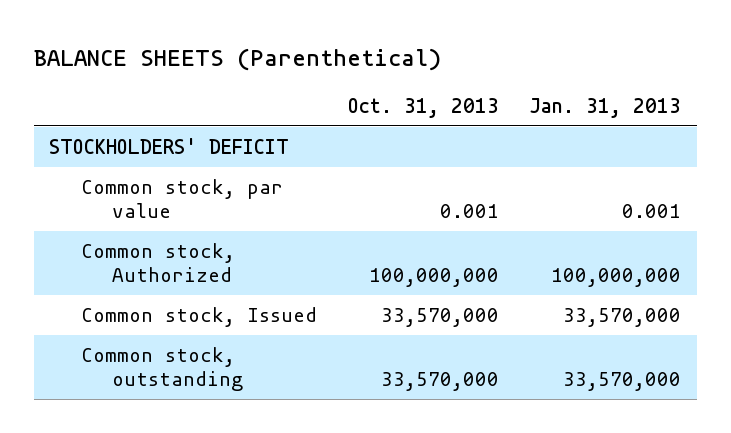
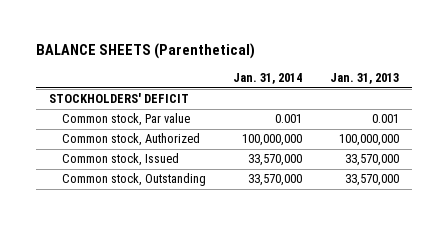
[347,97,499,118] Oct. 31, 2013 -> none
none -> [233,73,303,85] Jan. 31, 2014
[80,178,283,219] Common stock, par value -> [62,113,191,127] Common stock, Par value
[80,346,243,392] Common stock, outstanding -> [62,173,207,187] Common stock, Outstanding

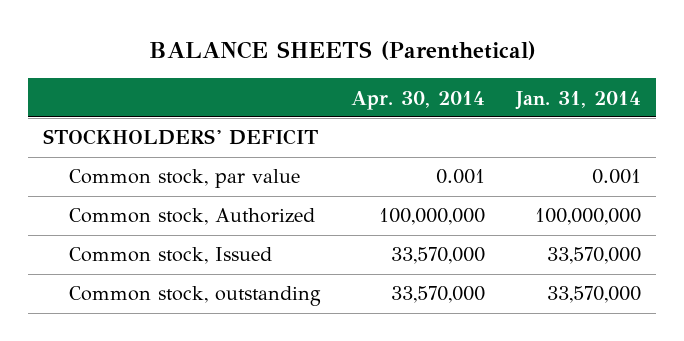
[329,73,399,85] Jan. 31, 2013 -> none
none -> [351,90,486,110] Apr. 30, 2014
[62,113,191,127] Common stock, Par value -> [68,169,300,189] Common stock, par value
[62,173,207,187] Common stock, Outstanding -> [68,286,321,307] Common stock, outstanding

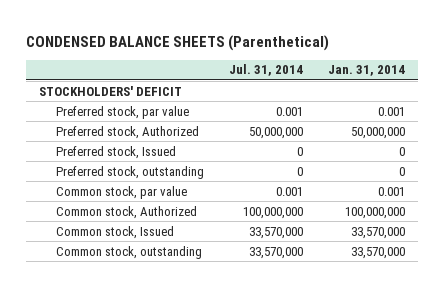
[148,41,536,61] BALANCE SHEETS (Parenthetical) -> [26,34,330,51] CONDENSED BALANCE SHEETS (Parenthetical)
[351,90,486,110] Apr. 30, 2014 -> none
none -> [229,64,304,77] Jul. 31, 2014
none -> [55,105,189,119] Preferred stock, par value
none -> [55,125,199,139] Preferred stock, Authorized
none -> [55,145,176,159] Preferred stock, Issued
none -> [55,165,204,179] Preferred stock, outstanding

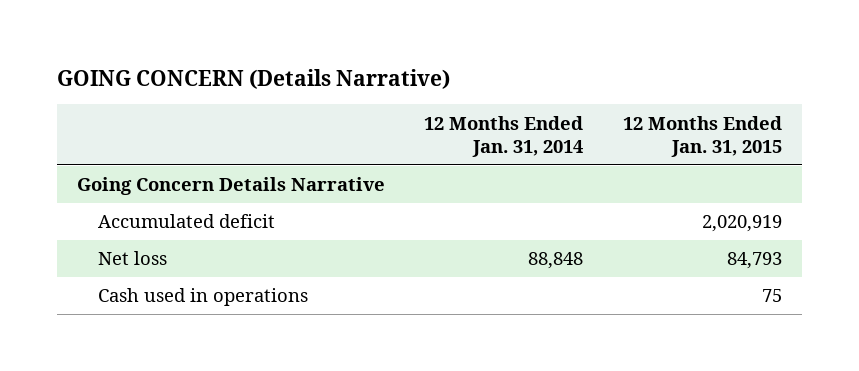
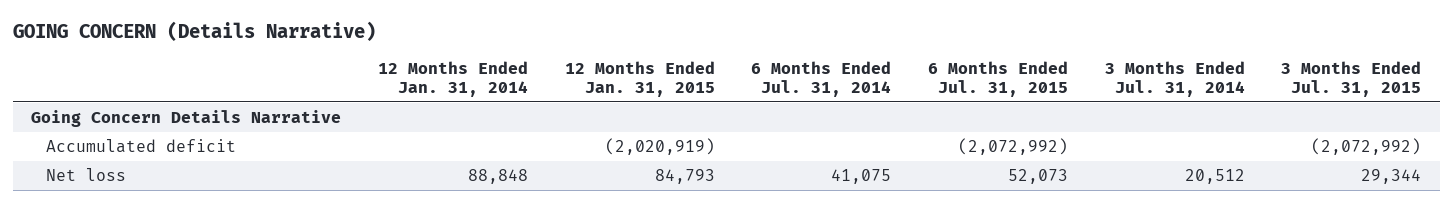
none -> [751,60,892,98] 6 Months Ended Jul. 31, 2014
none -> [927,60,1068,98] 6 Months Ended Jul. 31, 2015
none -> [1104,60,1245,98] 3 Months Ended Jul. 31, 2014
none -> [1281,60,1422,98] 3 Months Ended Jul. 31, 2015
[701,215,782,233] 2,020,919 -> [604,137,715,155] (2,020,919)
[98,288,309,307] Cash used in operations -> none

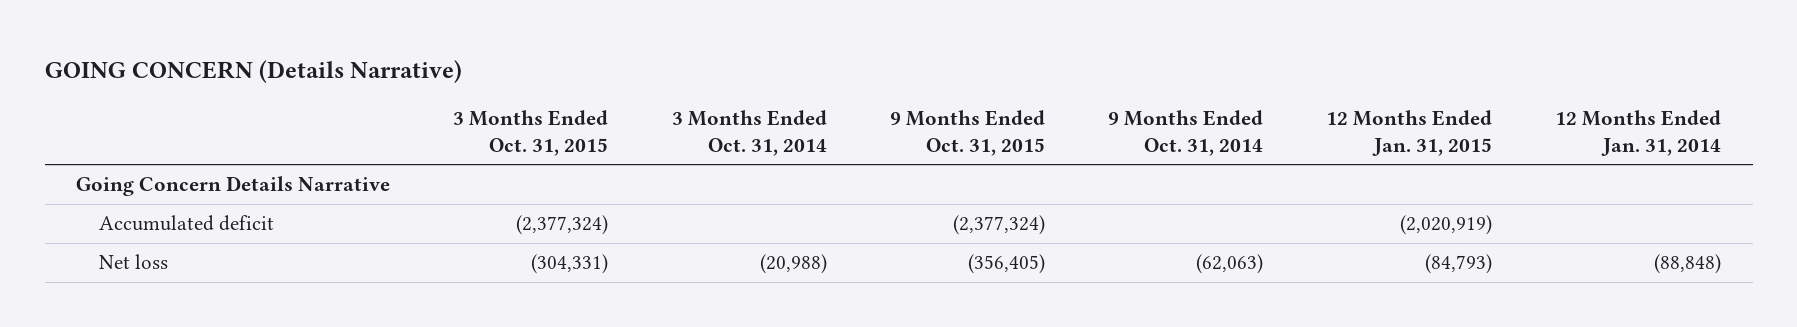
[751,60,892,98] 6 Months Ended Jul. 31, 2014 -> none
[927,60,1068,98] 6 Months Ended Jul. 31, 2015 -> none
[1104,60,1245,98] 3 Months Ended Jul. 31, 2014 -> none
[1281,60,1422,98] 3 Months Ended Jul. 31, 2015 -> none
none -> [453,110,609,156] 3 Months Ended Oct. 31, 2015
none -> [671,110,827,156] 3 Months Ended Oct. 31, 2014
none -> [889,110,1045,156] 9 Months Ended Oct. 31, 2015
none -> [1107,110,1263,156] 9 Months Ended Oct. 31, 2014
[467,168,528,184] 88,848 -> [1653,254,1721,275] (88,848)
[654,168,715,184] 84,793 -> [1424,254,1492,275] (84,793)

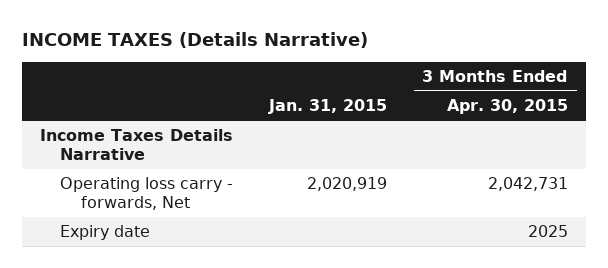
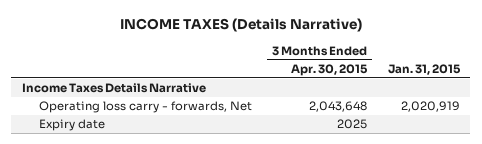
[487,177,568,192] 2,042,731 -> [309,101,368,113] 2,043,648

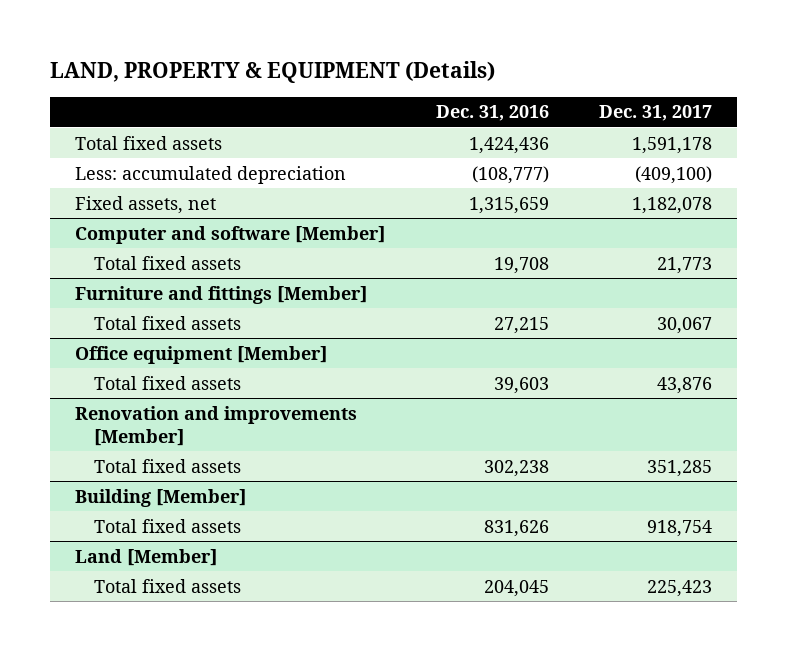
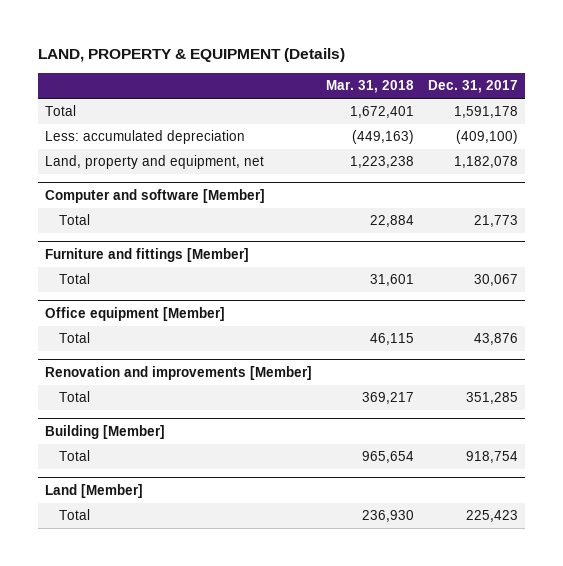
[435,105,549,122] Dec. 31, 2016 -> none
none -> [325,80,414,94] Mar. 31, 2018
[75,135,223,150] Total fixed assets -> [45,105,77,117] Total
[75,195,217,214] Fixed assets, net -> [45,155,265,170] Land, property and equipment, net
[94,255,242,270] Total fixed assets -> [58,214,90,226] Total
[94,315,242,330] Total fixed assets -> [58,273,90,285] Total
[94,375,242,390] Total fixed assets -> [58,332,90,344] Total
[94,458,242,473] Total fixed assets -> [58,391,90,403] Total
[94,518,242,533] Total fixed assets -> [58,450,90,462] Total
[94,578,242,593] Total fixed assets -> [58,509,90,521] Total

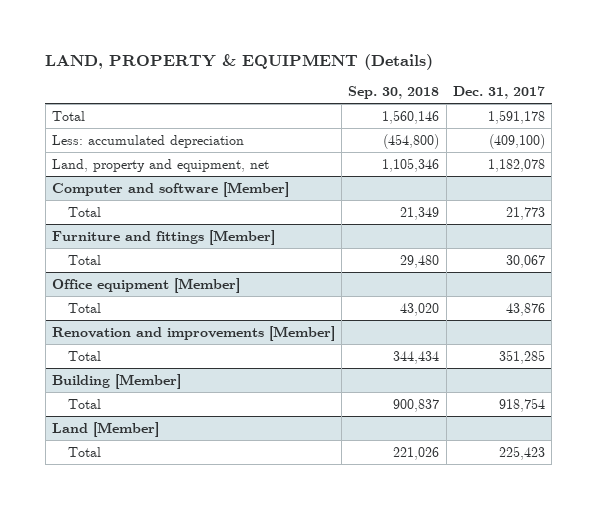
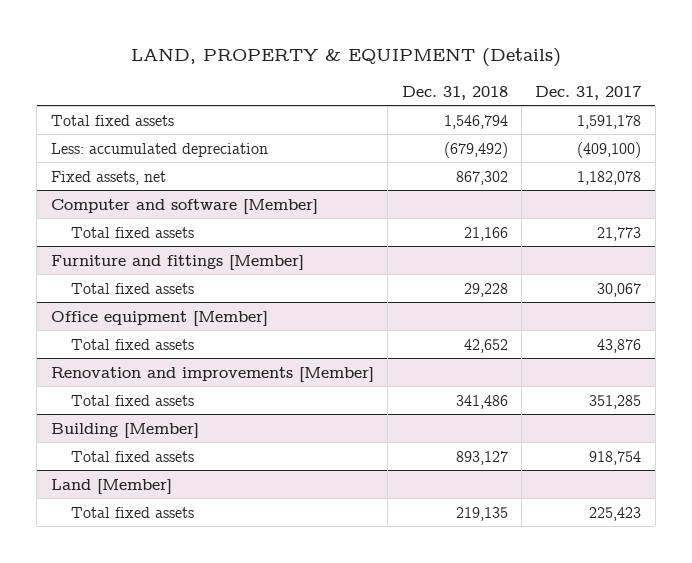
[348,86,440,100] Sep. 30, 2018 -> none
none -> [401,85,508,100] Dec. 31, 2018
[51,110,85,121] Total -> [50,114,174,126] Total fixed assets
[51,158,269,172] Land, property and equipment, net -> [50,170,166,185] Fixed assets, net
[67,206,101,217] Total -> [70,226,194,238] Total fixed assets
[67,254,101,265] Total -> [70,282,194,294] Total fixed assets
[67,302,101,313] Total -> [70,338,194,350] Total fixed assets
[67,350,101,361] Total -> [70,394,194,406] Total fixed assets
[67,398,101,409] Total -> [70,450,194,462] Total fixed assets
[67,446,101,457] Total -> [70,506,194,518] Total fixed assets

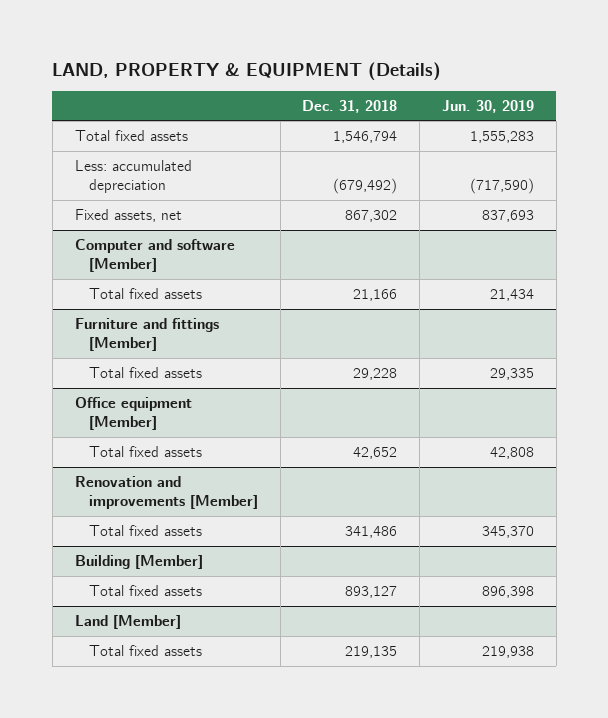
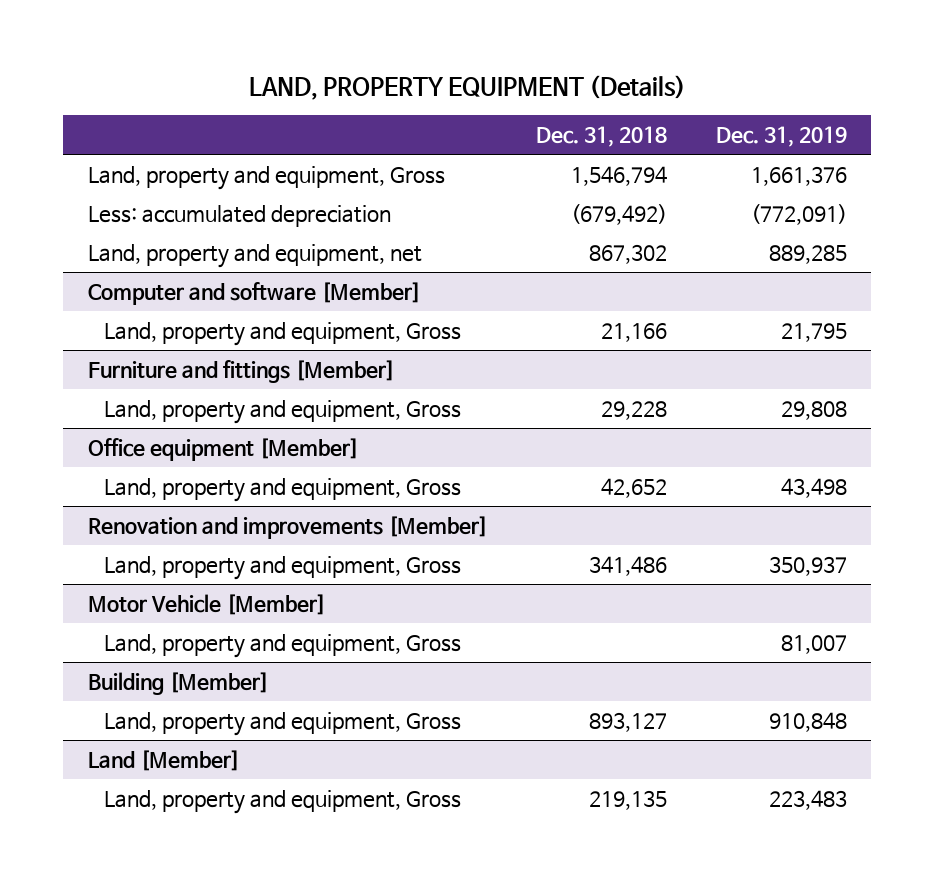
[52,61,442,81] LAND, PROPERTY & EQUIPMENT (Details) -> [249,74,687,100] LAND, PROPERTY EQUIPMENT (Details)
[441,99,534,113] Jun. 30, 2019 -> none
none -> [716,125,848,147] Dec. 31, 2019
[74,129,188,141] Total fixed assets -> [87,165,445,190] Land, property and equipment, Gross
[74,208,182,222] Fixed assets, net -> [87,243,422,268] Land, property and equipment, net
[88,287,202,299] Total fixed assets -> [104,321,462,346] Land, property and equipment, Gross
[88,366,202,378] Total fixed assets -> [104,399,462,424] Land, property and equipment, Gross
[88,445,202,457] Total fixed assets -> [104,477,462,502] Land, property and equipment, Gross
[88,524,202,536] Total fixed assets -> [104,555,462,580] Land, property and equipment, Gross
none -> [87,593,326,615] Motor Vehicle [Member]
none -> [104,633,462,658] Land, property and equipment, Gross
[88,584,202,596] Total fixed assets -> [104,711,462,736] Land, property and equipment, Gross
[88,644,202,656] Total fixed assets -> [104,789,462,814] Land, property and equipment, Gross

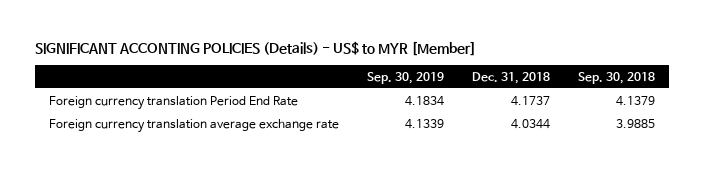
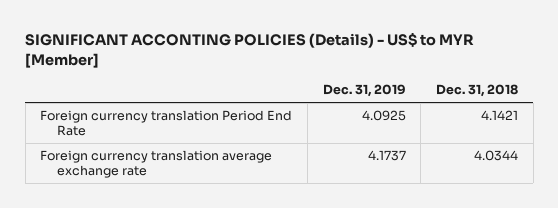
[367,71,445,84] Sep. 30, 2019 -> none
[578,71,656,84] Sep. 30, 2018 -> none
none -> [322,84,406,98] Dec. 31, 2019
[511,95,551,106] 4.1737 -> [481,110,519,121] 4.1421

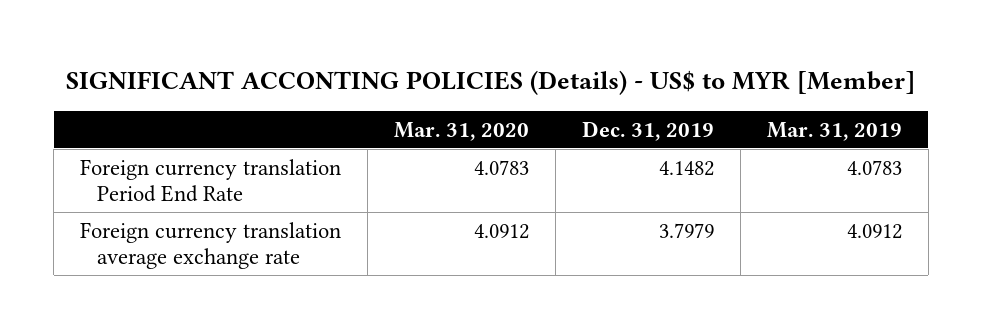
[436,84,519,98] Dec. 31, 2018 -> none
none -> [394,121,530,141] Mar. 31, 2020
none -> [767,121,903,141] Mar. 31, 2019
[361,110,406,122] 4.0925 -> [659,160,715,176] 4.1482
[367,150,406,162] 4.1737 -> [659,222,715,238] 3.7979

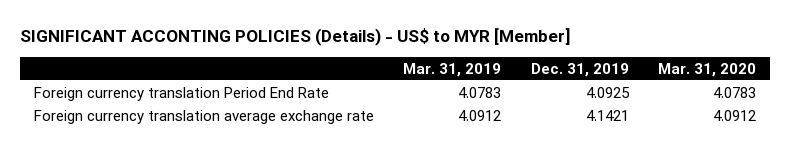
[659,160,715,176] 4.1482 -> [585,86,630,98] 4.0925
[659,222,715,238] 3.7979 -> [585,109,629,121] 4.1421

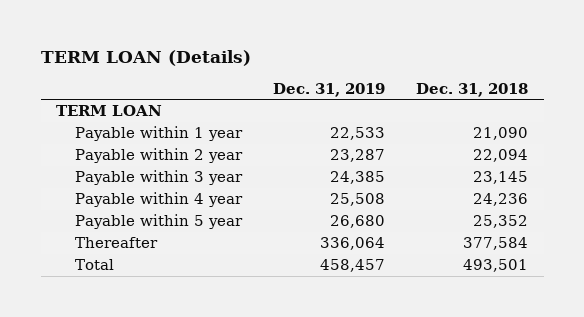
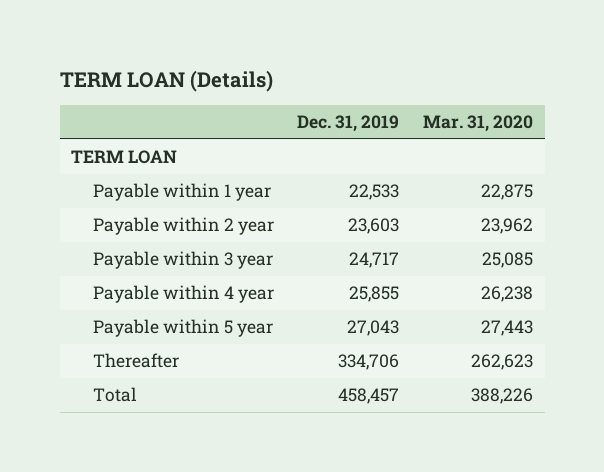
[416,82,529,97] Dec. 31, 2018 -> none
none -> [422,115,533,133] Mar. 31, 2020
[330,149,386,163] 23,287 -> [348,218,400,235] 23,603
[330,171,386,185] 24,385 -> [349,252,400,269] 24,717
[330,193,386,207] 25,508 -> [349,286,400,303] 25,855
[330,215,386,229] 26,680 -> [347,320,400,337] 27,043
[320,237,386,251] 336,064 -> [338,354,400,371] 334,706

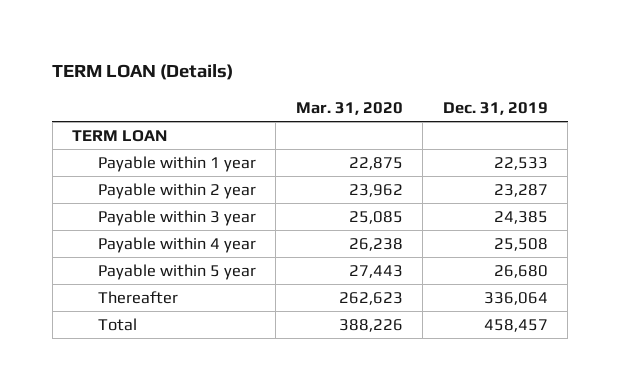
[348,218,400,235] 23,603 -> [493,184,548,198] 23,287
[349,252,400,269] 24,717 -> [493,211,548,225] 24,385
[349,286,400,303] 25,855 -> [493,238,548,252] 25,508
[347,320,400,337] 27,043 -> [493,265,548,279] 26,680
[338,354,400,371] 334,706 -> [483,292,548,306] 336,064

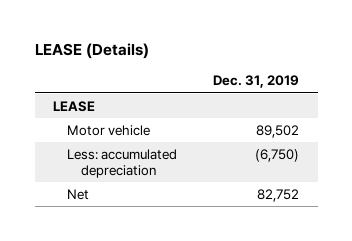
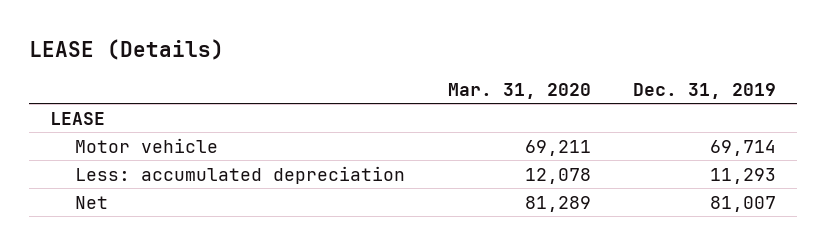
none -> [447,82,591,99] Mar. 31, 2020
[256,124,300,138] 89,502 -> [709,139,776,156] 69,714
[255,148,300,162] (6,750) -> [709,167,776,184] 11,293
[257,188,300,202] 82,752 -> [709,195,776,212] 81,007

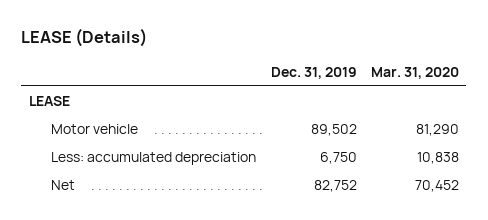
[524,139,591,156] 69,211 -> [416,124,460,137] 81,290
[709,139,776,156] 69,714 -> [310,124,357,137] 89,502
[524,167,591,184] 12,078 -> [417,152,460,165] 10,838
[709,167,776,184] 11,293 -> [319,152,357,165] 6,750
[524,195,591,212] 81,289 -> [415,180,460,193] 70,452
[709,195,776,212] 81,007 -> [313,180,357,193] 82,752

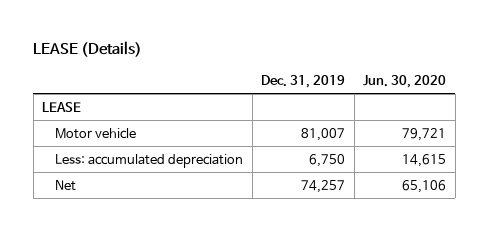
[371,66,460,79] Mar. 31, 2020 -> none
none -> [363,74,447,88] Jun. 30, 2020
[310,124,357,137] 89,502 -> [301,127,346,141] 81,007
[313,180,357,193] 82,752 -> [301,179,346,193] 74,257

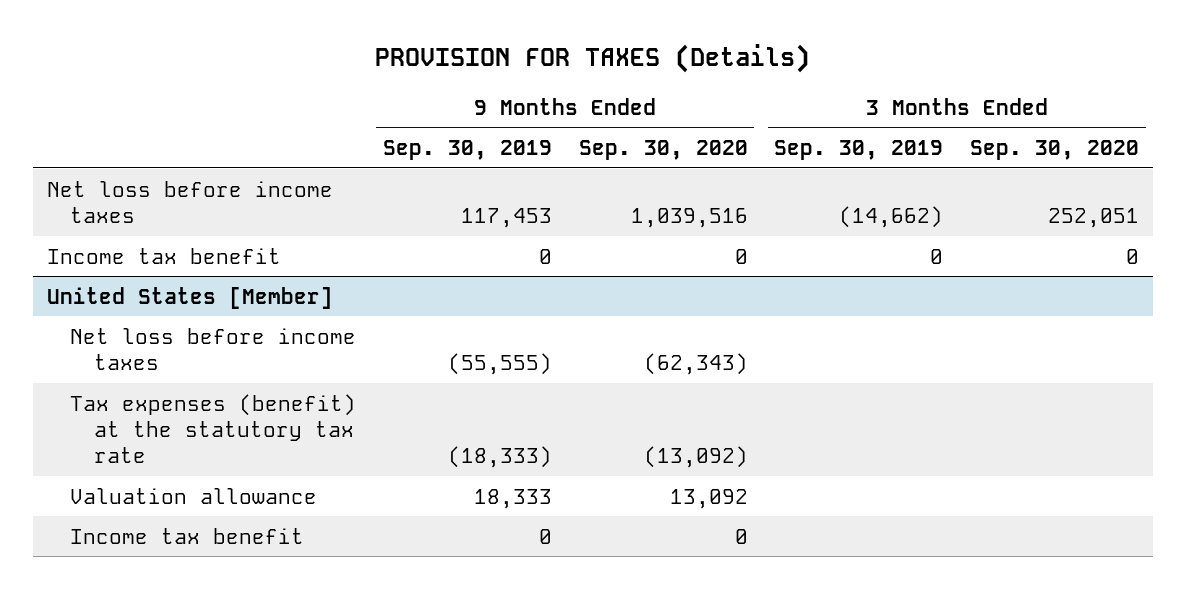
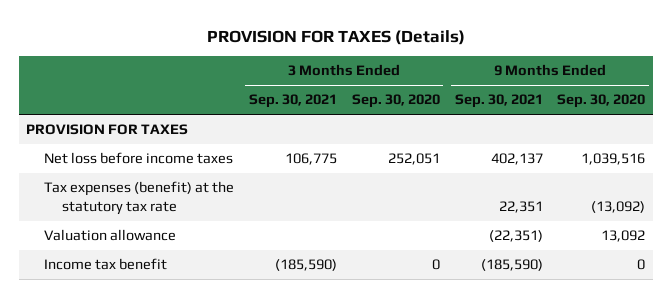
[382,140,552,161] Sep. 30, 2019 -> none
[774,140,944,161] Sep. 30, 2019 -> none
none -> [248,94,337,109] Sep. 30, 2021
none -> [454,94,543,109] Sep. 30, 2021
none -> [26,124,189,136] PROVISION FOR TAXES
[46,286,333,309] United States [Member] -> none
[70,327,357,370] Net loss before income taxes -> none
[70,527,305,544] Income tax benefit -> none
[46,247,281,264] Income tax benefit -> [44,258,168,271] Income tax benefit

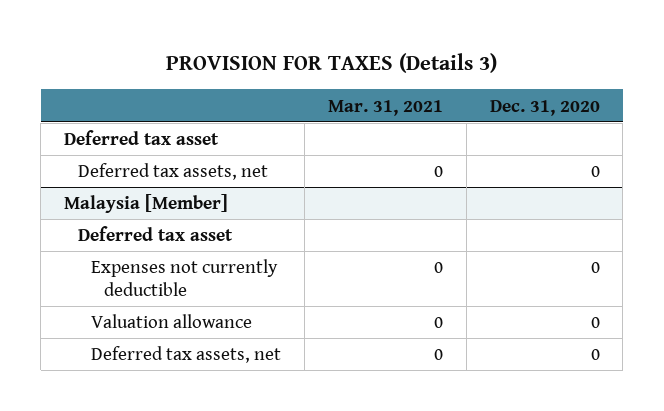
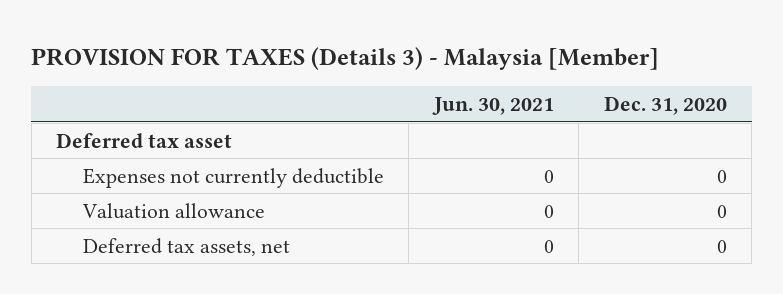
[165,53,497,74] PROVISION FOR TAXES (Details 3) -> [31,46,660,70] PROVISION FOR TAXES (Details 3) - Malaysia [Member]
[327,99,443,116] Mar. 31, 2021 -> none
none -> [431,96,554,115] Jun. 30, 2021
[77,163,268,181] Deferred tax assets, net -> none
[64,194,229,214] Malaysia [Member] -> none
[77,226,233,242] Deferred tax asset -> none

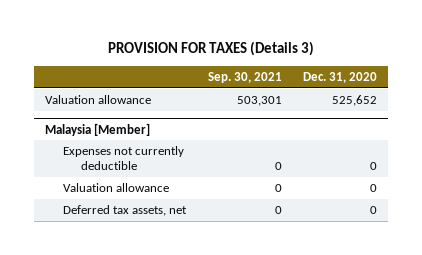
[31,46,660,70] PROVISION FOR TAXES (Details 3) - Malaysia [Member] -> [108,41,315,57] PROVISION FOR TAXES (Details 3)
[431,96,554,115] Jun. 30, 2021 -> none
none -> [207,72,282,84] Sep. 30, 2021
[56,132,233,148] Deferred tax asset -> none
none -> [44,95,151,105] Valuation allowance
none -> [44,122,150,136] Malaysia [Member]

